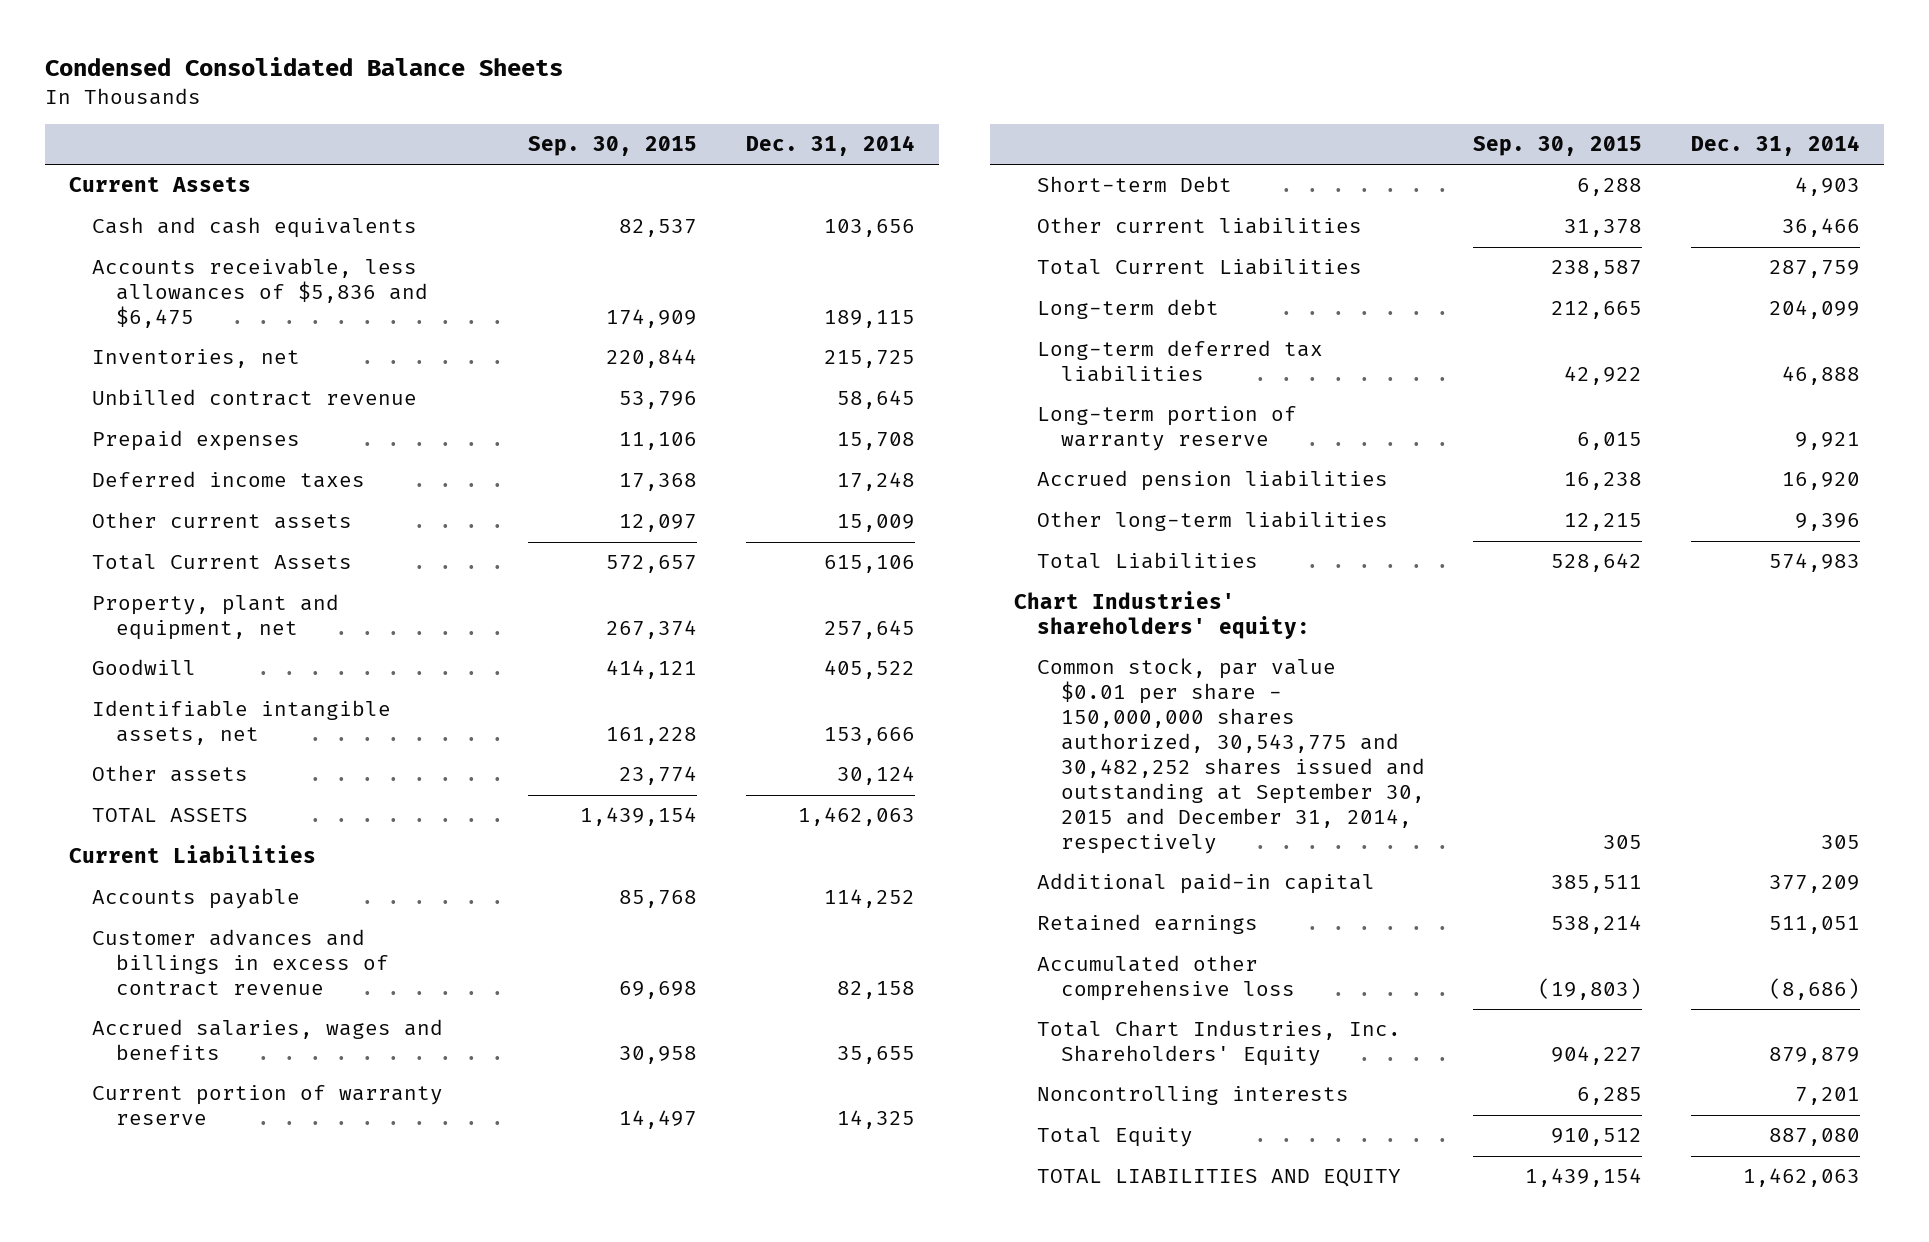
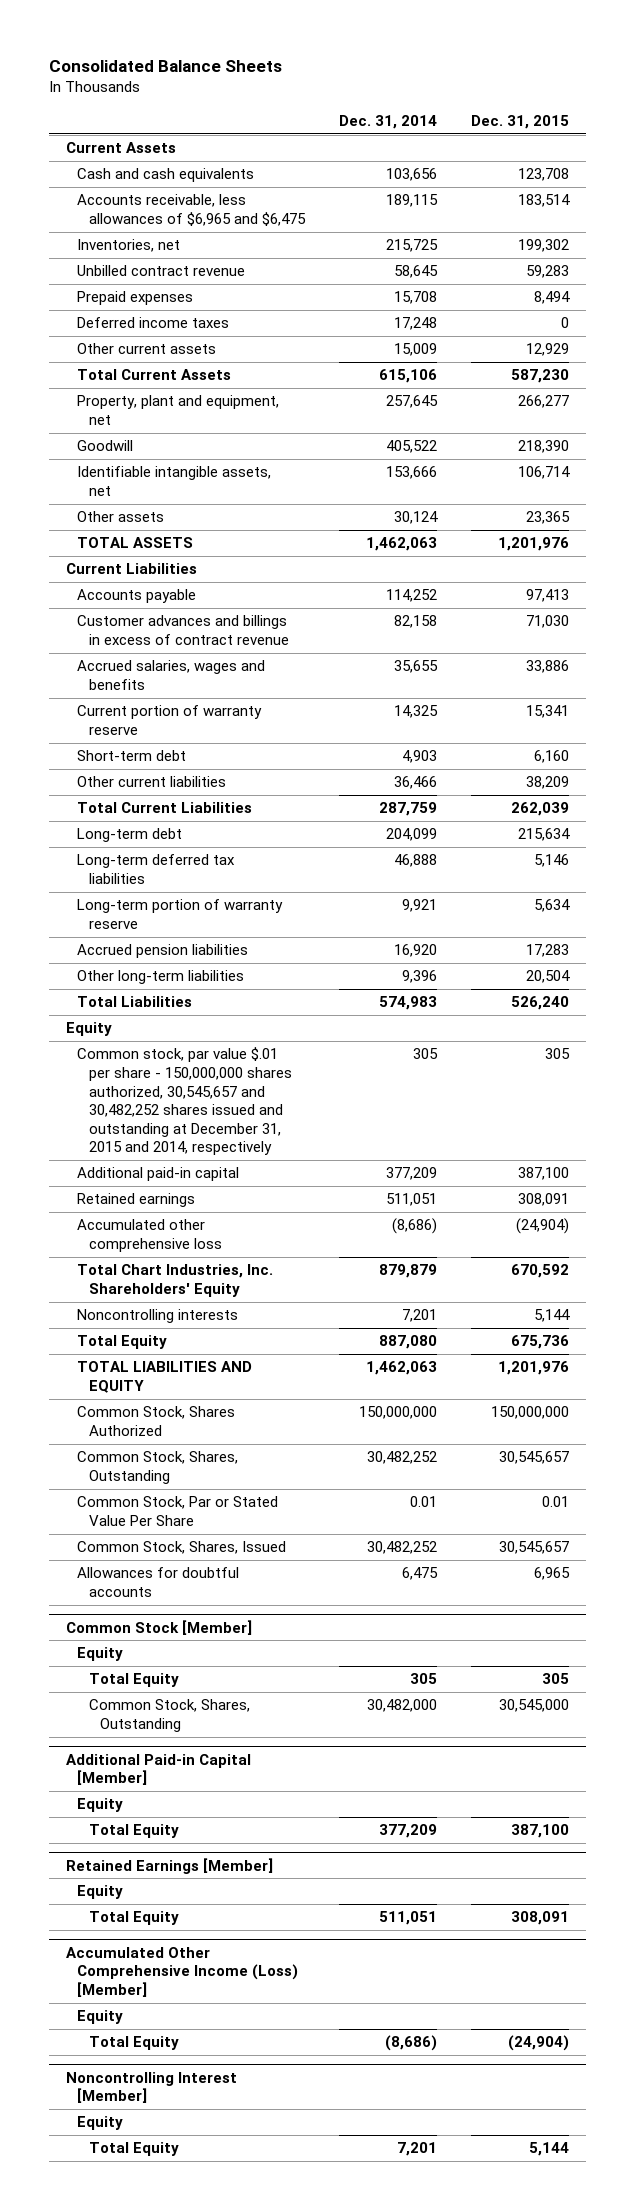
[44,57,563,77] Condensed Consolidated Balance Sheets -> [48,60,282,73] Consolidated Balance Sheets
[528,136,698,157] Sep. 30, 2015 -> none
none -> [470,114,569,129] Dec. 31, 2015
[92,258,428,329] Accounts receivable, less allowances of $5,836 and $6,475 -> [77,194,306,226] Accounts receivable, less allowances of $6,965 and $6,475
[1037,176,1233,193] Short-term Debt -> [77,750,187,762] Short-term debt
[1014,591,1311,640] Chart Industries' shareholders' equity: -> none
none -> [65,1022,112,1037] Equity
[1037,658,1425,854] Common stock, par value $0.01 per share - 150,000,000 shares authorized, 30,543,775 and 30,482,252 shares issued and outstanding at September 30, 2015 and December 31, 2014, respectively -> [77,1047,292,1156] Common stock, par value $.01 per share - 150,000,000 shares authorized, 30,545,657 and 30,482,252 shares issued and outstanding at December 31, 2015 and 2014, respectively
none -> [77,1406,236,1436] Common Stock, Shares Authorized
none -> [77,1451,239,1484] Common Stock, Shares, Outstanding
none -> [77,1496,279,1526] Common Stock, Par or Stated Value Per Share
none -> [77,1541,287,1555] Common Stock, Shares, Issued
none -> [77,1567,240,1597] Allowances for doubtful accounts
none -> [65,1619,252,1635] Common Stock [Member]
none -> [77,1647,124,1662] Equity
none -> [88,1673,179,1688] Total Equity
none -> [88,1699,250,1732] Common Stock, Shares, Outstanding
none -> [65,1753,251,1786] Additional Paid-in Capital [Member]
none -> [77,1798,124,1813] Equity
none -> [88,1824,179,1839] Total Equity
none -> [65,1857,273,1874] Retained Earnings [Member]
none -> [77,1885,124,1900] Equity
none -> [88,1911,179,1926] Total Equity
none -> [65,1946,299,1997] Accumulated Other Comprehensive Income (Loss) [Member]
none -> [77,2010,124,2025] Equity
none -> [88,2036,179,2051] Total Equity
none -> [65,2071,237,2104] Noncontrolling Interest [Member]
none -> [77,2116,124,2131] Equity
none -> [88,2142,179,2157] Total Equity

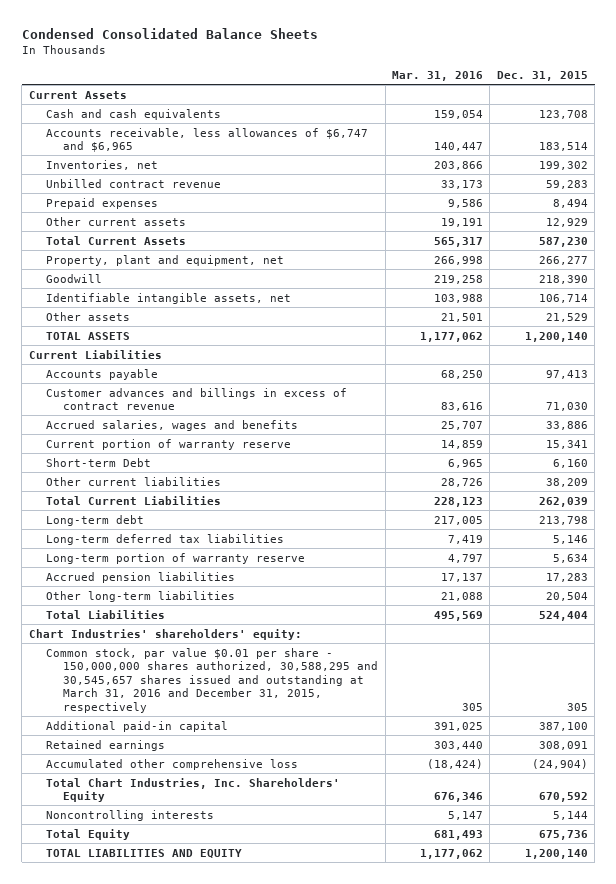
[48,60,282,73] Consolidated Balance Sheets -> [21,28,318,40] Condensed Consolidated Balance Sheets
[338,114,437,129] Dec. 31, 2014 -> none
none -> [391,71,483,82] Mar. 31, 2016
[77,194,306,226] Accounts receivable, less allowances of $6,965 and $6,475 -> [45,127,368,153] Accounts receivable, less allowances of $6,747 and $6,965
[77,317,230,329] Deferred income taxes -> none
[525,511,570,525] 23,365 -> [545,312,588,322] 21,529
[497,537,569,552] 1,201,976 -> [524,331,588,342] 1,200,140
[77,750,187,762] Short-term debt -> [45,457,151,467] Short-term Debt
[517,828,570,842] 215,634 -> [538,515,588,525] 213,798
[65,1022,112,1037] Equity -> none
[510,996,569,1011] 526,240 -> [538,610,588,621] 524,404
none -> [28,628,302,640] Chart Industries' shareholders' equity:
[77,1047,292,1156] Common stock, par value $.01 per share - 150,000,000 shares authorized, 30,545,657 and 30,482,252 shares issued and outstanding at December 31, 2015 and 2014, respectively -> [45,647,379,713] Common stock, par value $0.01 per share - 150,000,000 shares authorized, 30,588,295 and 30,545,657 shares issued and outstanding at March 31, 2016 and December 31, 2015, respectively
[77,1406,236,1436] Common Stock, Shares Authorized -> none
[77,1451,239,1484] Common Stock, Shares, Outstanding -> none
[77,1496,279,1526] Common Stock, Par or Stated Value Per Share -> none
[77,1541,287,1555] Common Stock, Shares, Issued -> none
[77,1567,240,1597] Allowances for doubtful accounts -> none
[65,1619,252,1635] Common Stock [Member] -> none
[77,1647,124,1662] Equity -> none
[88,1673,179,1688] Total Equity -> none
[88,1699,250,1732] Common Stock, Shares, Outstanding -> none
[65,1753,251,1786] Additional Paid-in Capital [Member] -> none
[77,1798,124,1813] Equity -> none
[88,1824,179,1839] Total Equity -> none
[65,1857,273,1874] Retained Earnings [Member] -> none
[77,1885,124,1900] Equity -> none
[88,1911,179,1926] Total Equity -> none
[65,1946,299,1997] Accumulated Other Comprehensive Income (Loss) [Member] -> none
[77,2010,124,2025] Equity -> none
[88,2036,179,2051] Total Equity -> none
[65,2071,237,2104] Noncontrolling Interest [Member] -> none
[77,2116,124,2131] Equity -> none
[88,2142,179,2157] Total Equity -> none
[497,1361,569,1376] 1,201,976 -> [524,848,588,859] 1,200,140

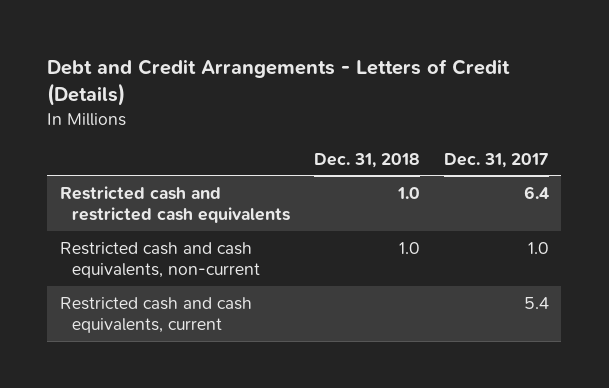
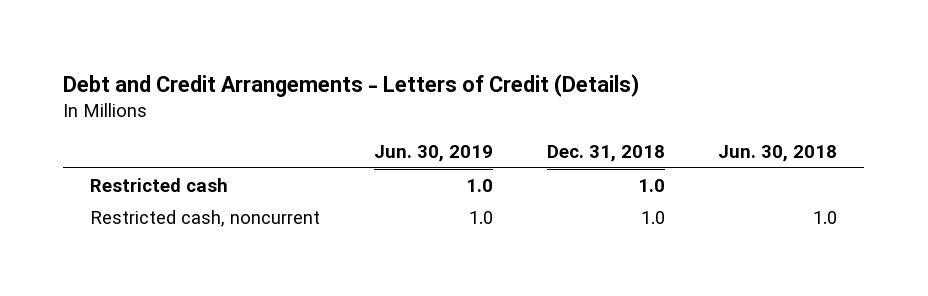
[444,152,550,168] Dec. 31, 2017 -> none
none -> [373,145,493,163] Jun. 30, 2019
none -> [718,145,838,163] Jun. 30, 2018
[59,296,252,334] Restricted cash and cash equivalents, current -> none
[59,185,290,224] Restricted cash and restricted cash equivalents -> [90,177,229,192] Restricted cash
[59,241,260,279] Restricted cash and cash equivalents, non-current -> [90,209,321,227] Restricted cash, noncurrent

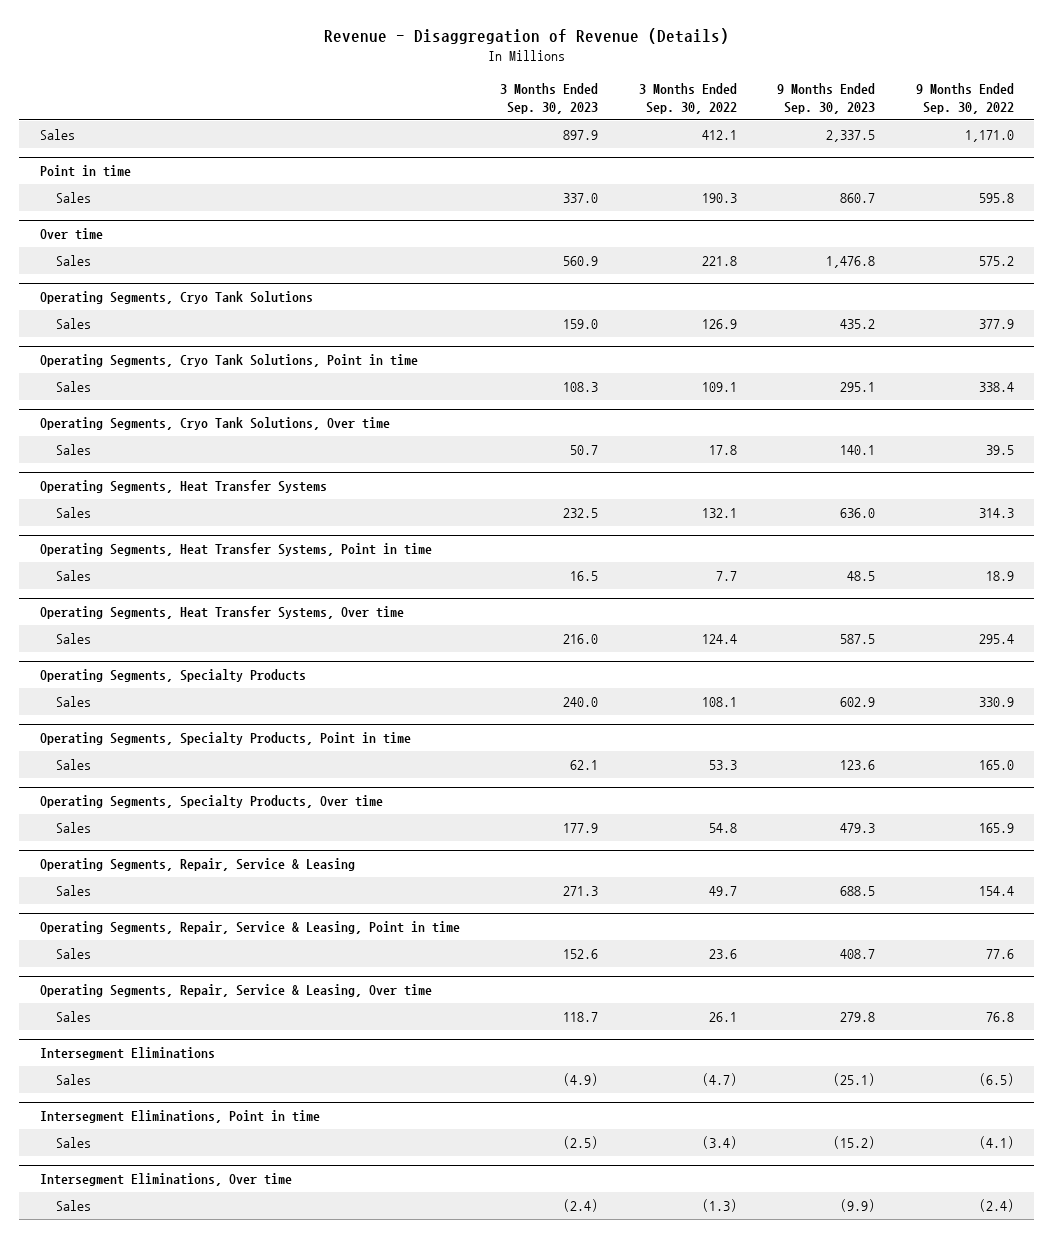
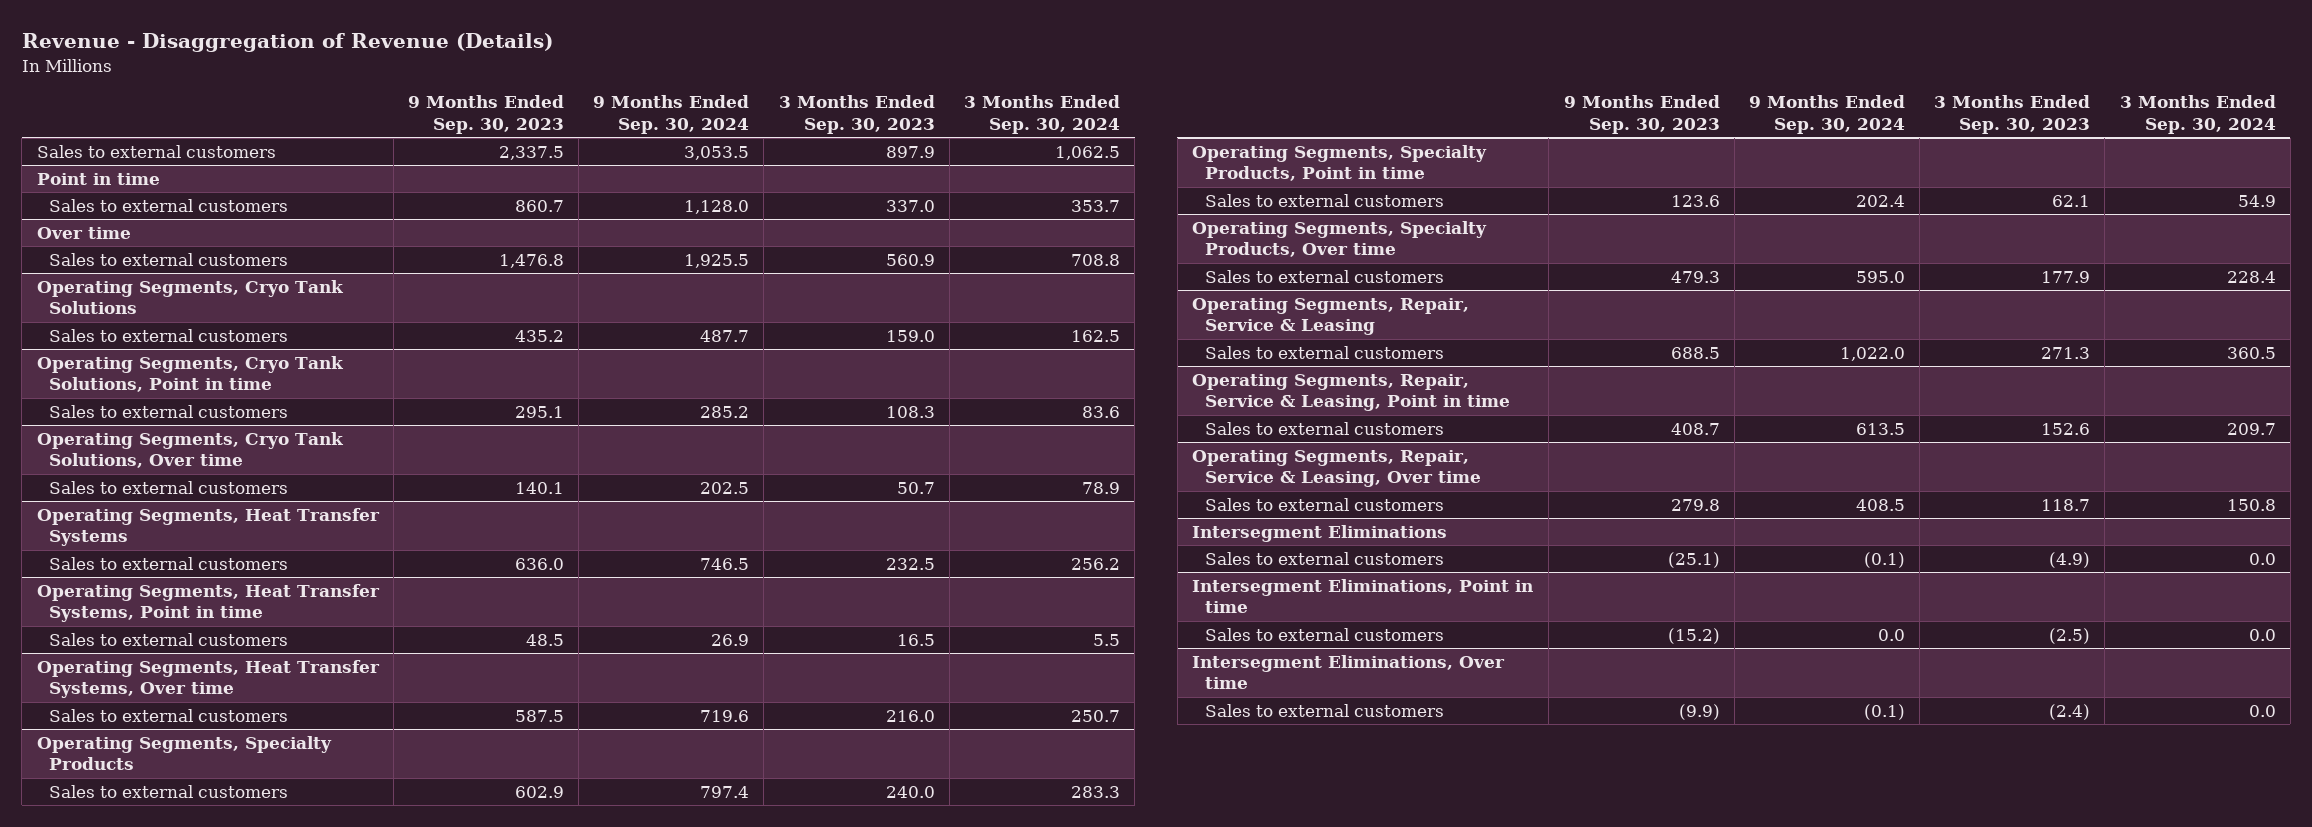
[638,82,737,114] 3 Months Ended Sep. 30, 2022 -> none
[915,82,1014,114] 9 Months Ended Sep. 30, 2022 -> none
none -> [593,95,750,135] 9 Months Ended Sep. 30, 2024
none -> [964,95,1121,135] 3 Months Ended Sep. 30, 2024
[39,128,75,140] Sales -> [36,144,276,158] Sales to external customers
[55,191,91,203] Sales -> [49,198,289,212] Sales to external customers
[55,254,91,266] Sales -> [49,252,289,266] Sales to external customers
[55,317,91,329] Sales -> [49,328,289,342] Sales to external customers
[55,380,91,392] Sales -> [49,404,289,418] Sales to external customers
[55,443,91,455] Sales -> [49,480,289,494] Sales to external customers
[55,506,91,518] Sales -> [49,556,289,570] Sales to external customers
[55,569,91,581] Sales -> [49,632,289,646] Sales to external customers
[55,632,91,644] Sales -> [49,708,289,722] Sales to external customers
[55,695,91,707] Sales -> [49,784,289,798] Sales to external customers
[55,758,91,770] Sales -> [1204,193,1444,207] Sales to external customers
[55,821,91,833] Sales -> [1204,269,1444,283] Sales to external customers
[55,884,91,896] Sales -> [1204,345,1444,359] Sales to external customers
[55,947,91,959] Sales -> [1204,421,1444,435] Sales to external customers
[55,1010,91,1022] Sales -> [1204,497,1444,511] Sales to external customers
[55,1073,91,1085] Sales -> [1204,551,1444,565] Sales to external customers
[55,1136,91,1148] Sales -> [1204,627,1444,641] Sales to external customers
[55,1199,91,1211] Sales -> [1204,703,1444,717] Sales to external customers

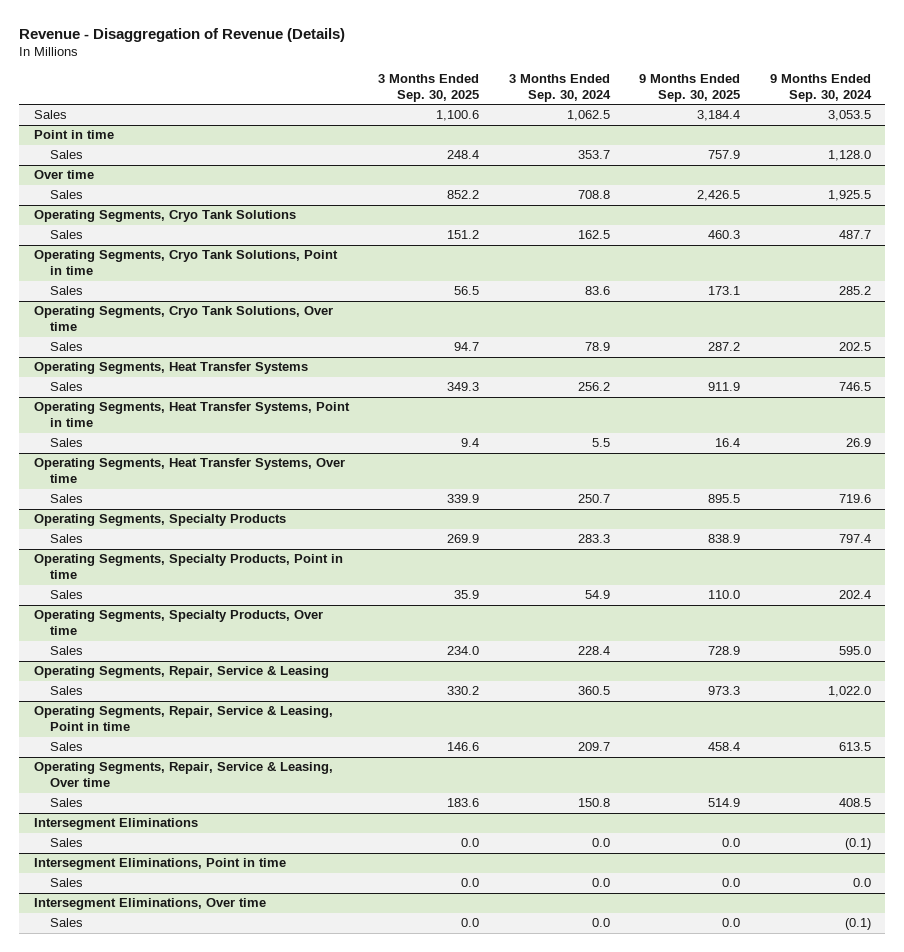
[407,95,564,135] 9 Months Ended Sep. 30, 2023 -> none
[778,95,935,135] 3 Months Ended Sep. 30, 2023 -> none
none -> [378,74,480,102] 3 Months Ended Sep. 30, 2025
none -> [639,74,741,102] 9 Months Ended Sep. 30, 2025
[36,144,276,158] Sales to external customers -> [33,110,67,120] Sales
[49,198,289,212] Sales to external customers -> [50,150,84,160] Sales
[49,252,289,266] Sales to external customers -> [50,190,84,200] Sales
[49,328,289,342] Sales to external customers -> [50,230,84,240] Sales
[49,404,289,418] Sales to external customers -> [50,286,84,296] Sales
[49,480,289,494] Sales to external customers -> [50,342,84,352] Sales
[49,556,289,570] Sales to external customers -> [50,382,84,392] Sales
[49,632,289,646] Sales to external customers -> [50,438,84,448] Sales
[49,708,289,722] Sales to external customers -> [50,494,84,504] Sales
[49,784,289,798] Sales to external customers -> [50,534,84,544] Sales
[1204,193,1444,207] Sales to external customers -> [50,590,84,600] Sales
[1204,269,1444,283] Sales to external customers -> [50,646,84,656] Sales
[1204,345,1444,359] Sales to external customers -> [50,686,84,696] Sales
[1204,421,1444,435] Sales to external customers -> [50,742,84,752] Sales
[1204,497,1444,511] Sales to external customers -> [50,798,84,808] Sales
[1204,551,1444,565] Sales to external customers -> [50,838,84,848] Sales
[1204,627,1444,641] Sales to external customers -> [50,878,84,888] Sales
[1204,703,1444,717] Sales to external customers -> [50,918,84,928] Sales

